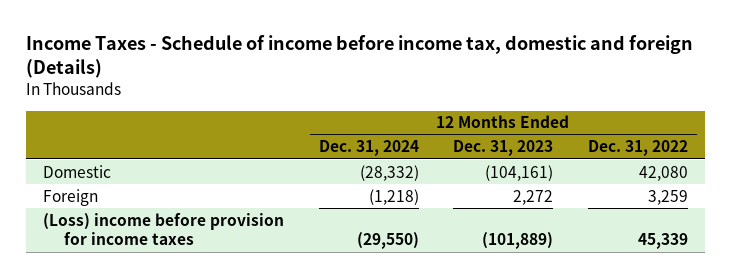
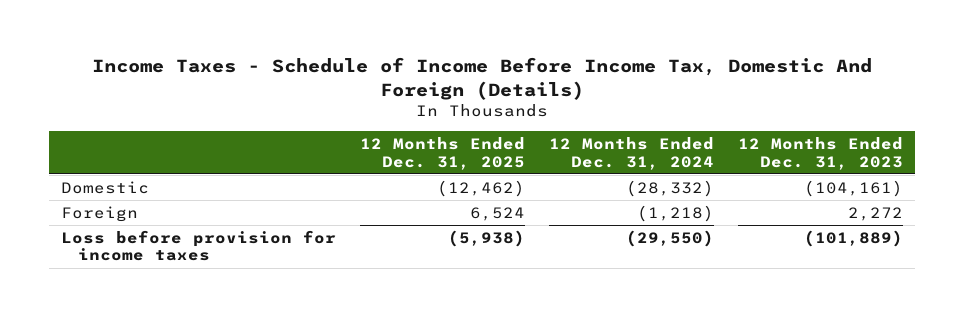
[25,35,693,79] Income Taxes - Schedule of income before income tax, domestic and foreign (Details) -> [92,57,873,100] Income Taxes - Schedule of Income Before Income Tax, Domestic And Foreign (Details)
[587,140,688,157] Dec. 31, 2022 -> none
none -> [360,136,526,170] 12 Months Ended Dec. 31, 2025
[43,212,285,246] (Loss) income before provision for income taxes -> [61,229,337,262] Loss before provision for income taxes

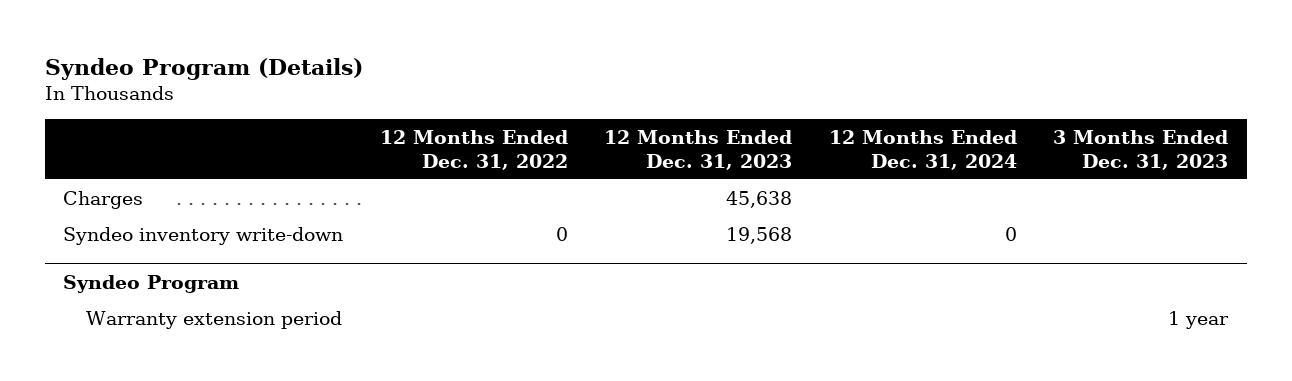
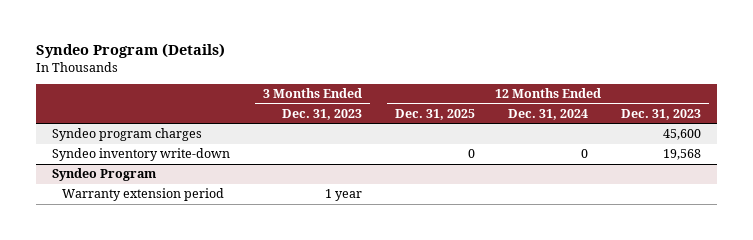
[379,129,568,170] 12 Months Ended Dec. 31, 2022 -> none
none -> [394,108,475,120] Dec. 31, 2025
[63,191,144,210] Charges -> [52,128,203,142] Syndeo program charges
[726,191,793,209] 45,638 -> [662,129,701,141] 45,600

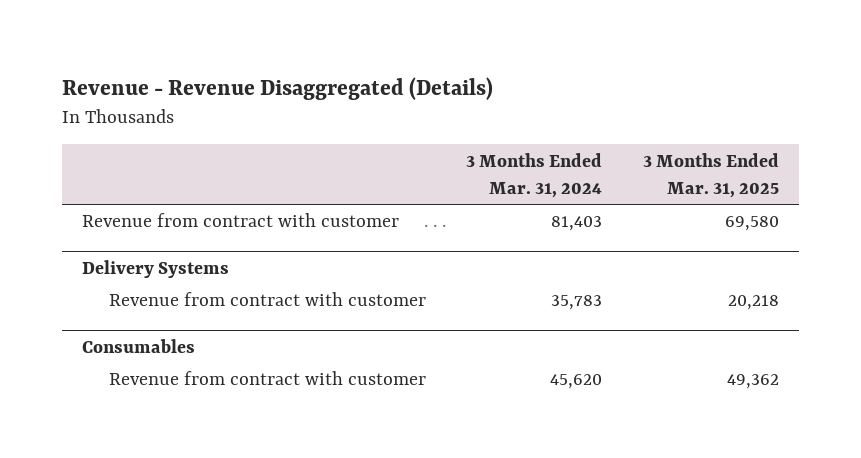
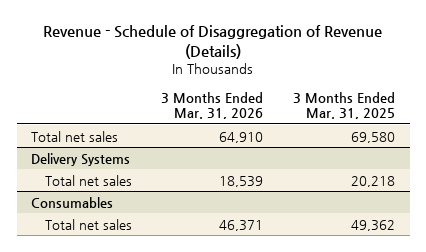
[61,76,493,100] Revenue - Revenue Disaggregated (Details) -> [43,25,383,60] Revenue - Schedule of Disaggregation of Revenue (Details)
[466,152,603,198] 3 Months Ended Mar. 31, 2024 -> none
none -> [161,91,264,119] 3 Months Ended Mar. 31, 2026
[81,213,399,228] Revenue from contract with customer -> [31,130,119,142] Total net sales
[109,292,427,307] Revenue from contract with customer -> [44,174,132,186] Total net sales
[109,371,427,386] Revenue from contract with customer -> [44,218,132,230] Total net sales

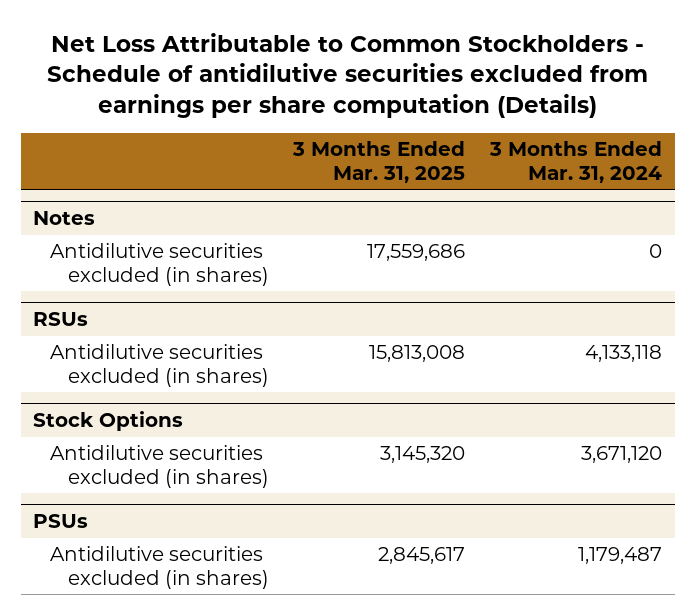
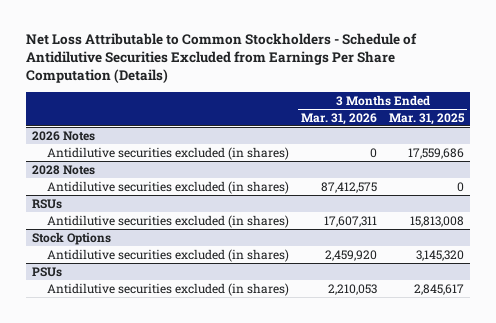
[46,32,648,119] Net Loss Attributable to Common Stockholders - Schedule of antidilutive securities excluded from earnings per share computation (Details) -> [25,32,417,84] Net Loss Attributable to Common Stockholders - Schedule of Antidilutive Securities Excluded from Earnings Per Share Computation (Details)
[489,141,663,183] 3 Months Ended Mar. 31, 2024 -> none
none -> [300,112,377,125] Mar. 31, 2026
[33,211,96,226] Notes -> [31,130,95,141] 2026 Notes
none -> [31,164,95,175] 2028 Notes
none -> [46,180,289,194] Antidilutive securities excluded (in shares)

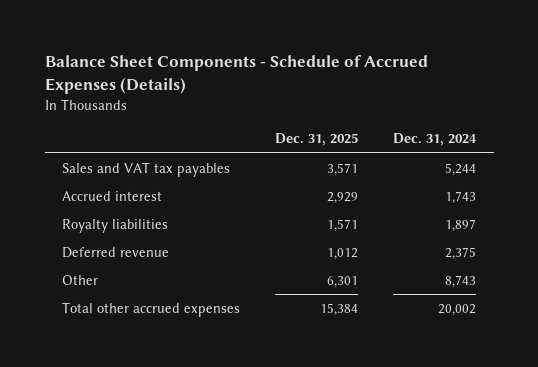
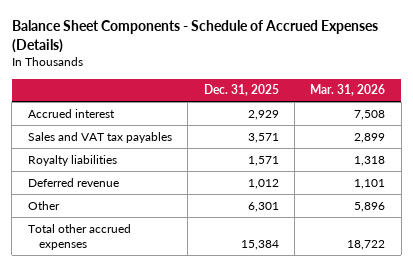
[393,133,478,147] Dec. 31, 2024 -> none
none -> [310,84,386,97] Mar. 31, 2026
[62,161,231,177] Sales and VAT tax payables -> [27,131,172,143] Sales and VAT tax payables

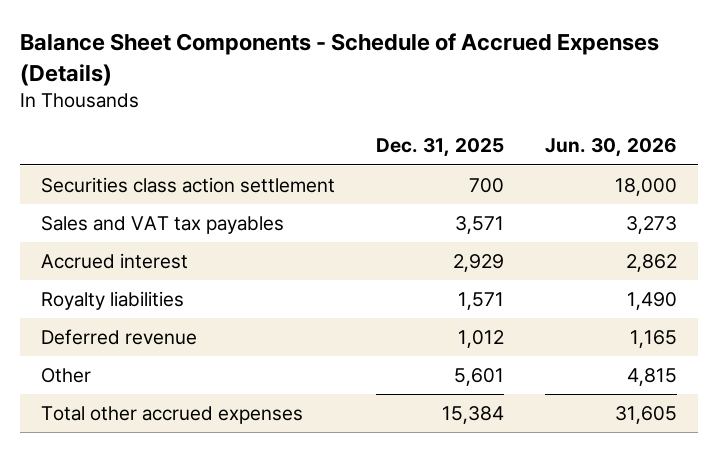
[310,84,386,97] Mar. 31, 2026 -> none
none -> [545,138,678,158] Jun. 30, 2026
none -> [40,177,335,194] Securities class action settlement
[27,108,115,118] Accrued interest -> [40,253,188,270] Accrued interest
[247,201,279,212] 6,301 -> [453,368,504,387] 5,601

